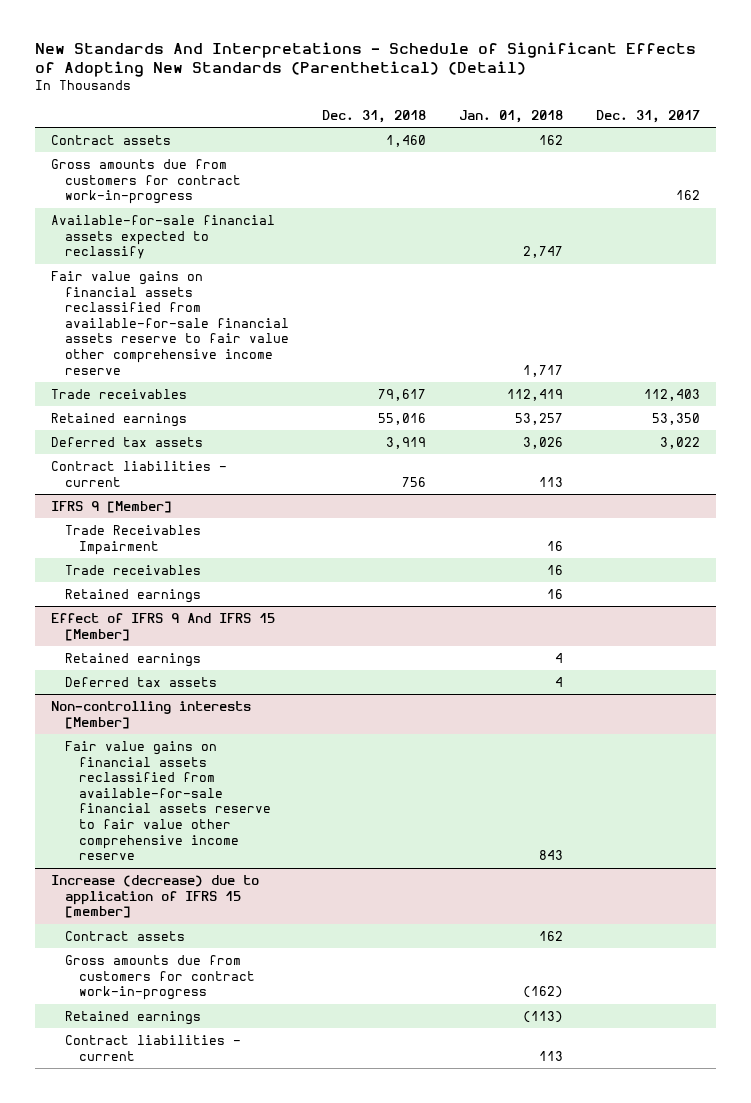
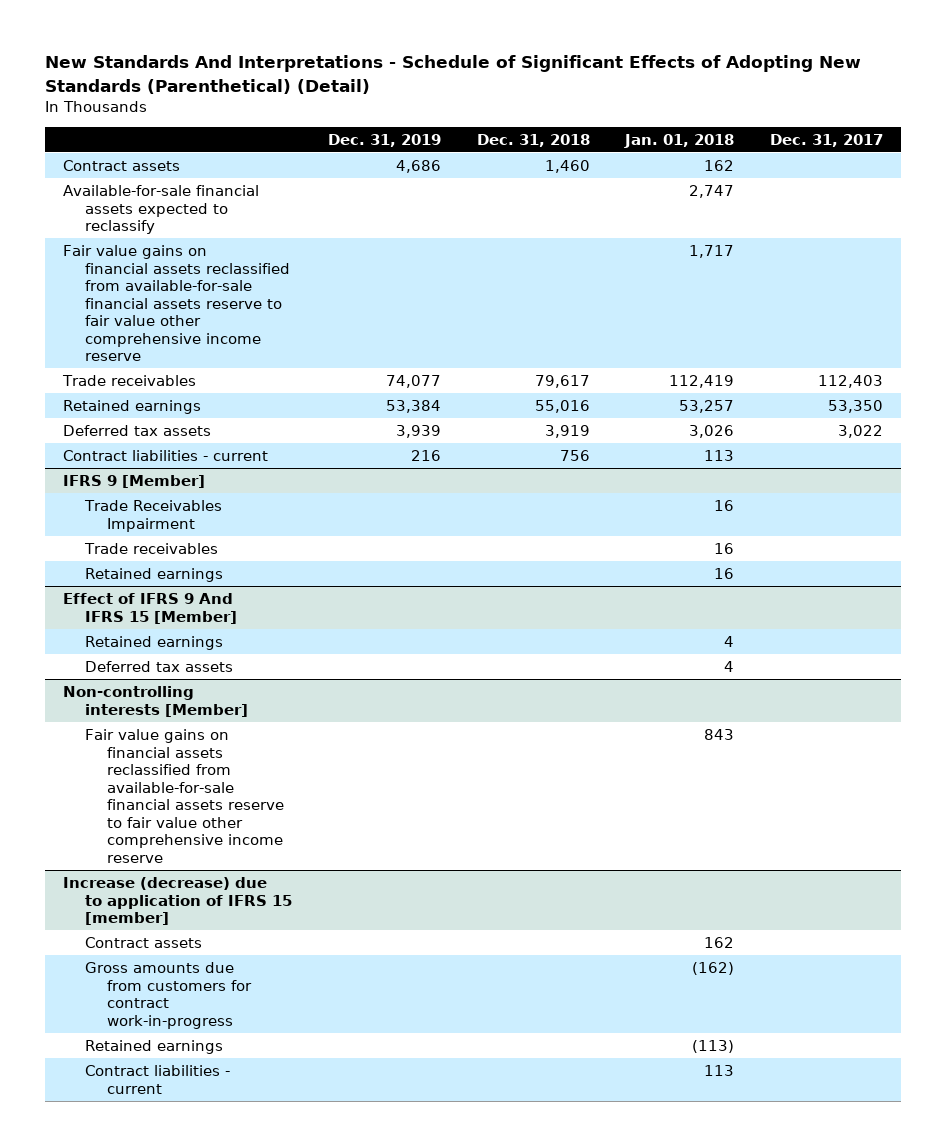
none -> [327,133,441,147] Dec. 31, 2019
[51,158,242,205] Gross amounts due from customers for contract work-in-progress -> none

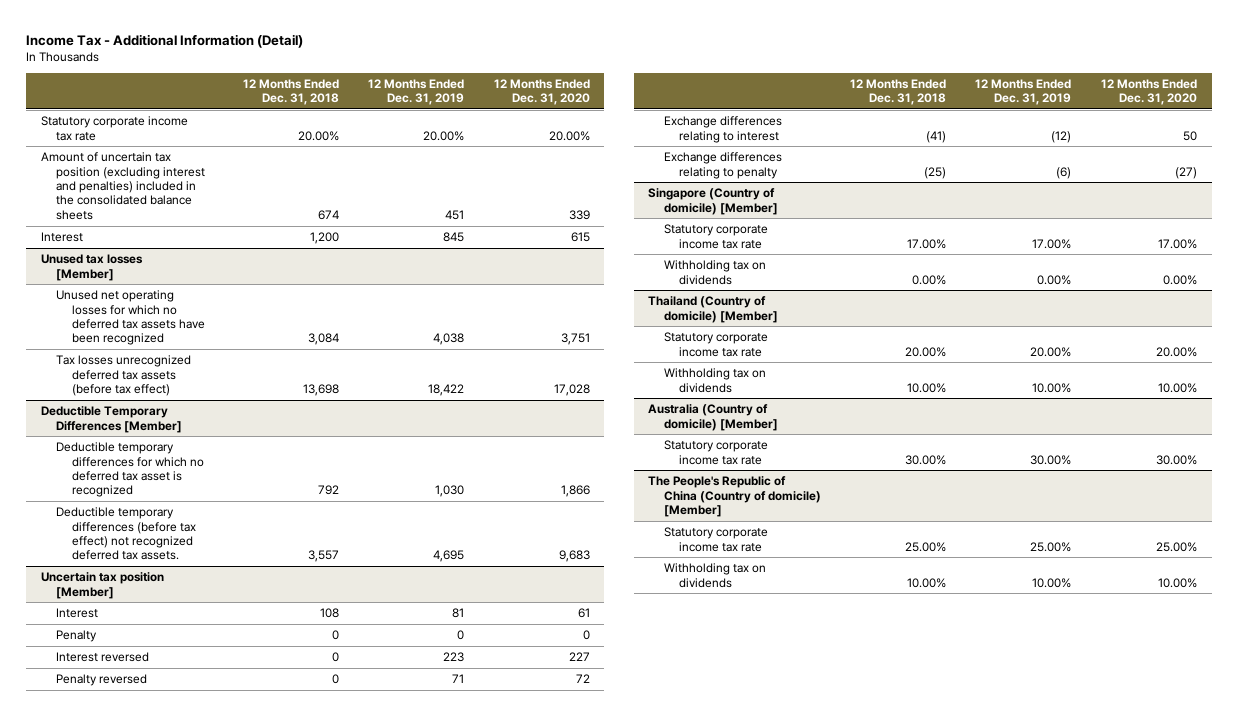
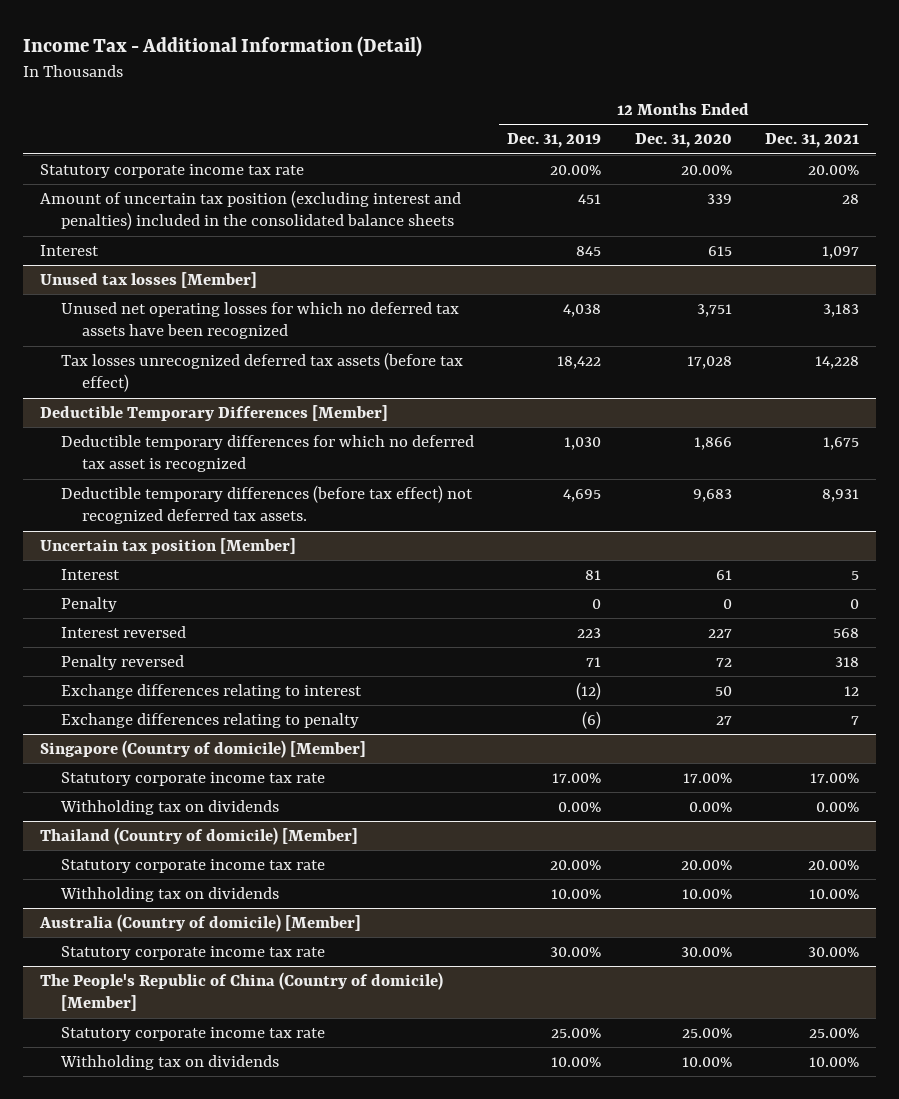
[242,78,339,106] 12 Months Ended Dec. 31, 2018 -> none
none -> [765,133,860,149] Dec. 31, 2021
[1174,166,1197,179] (27) -> [715,715,732,725] 27

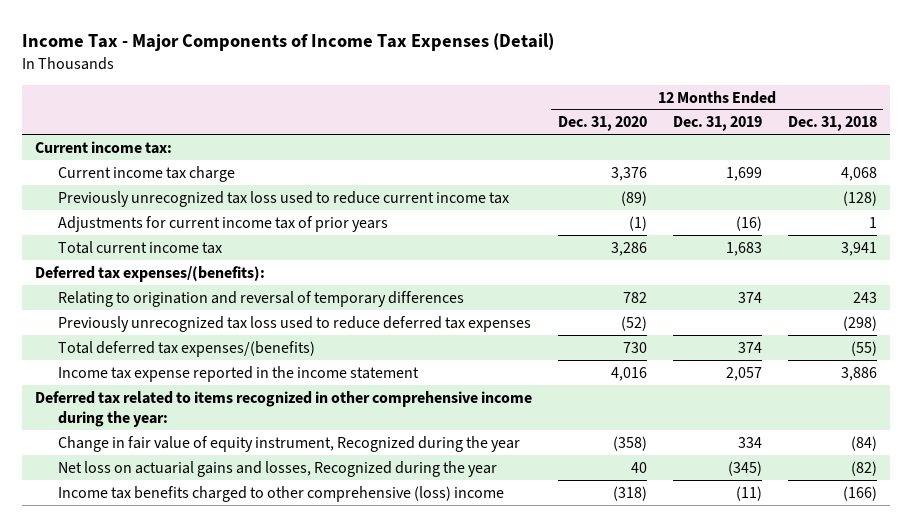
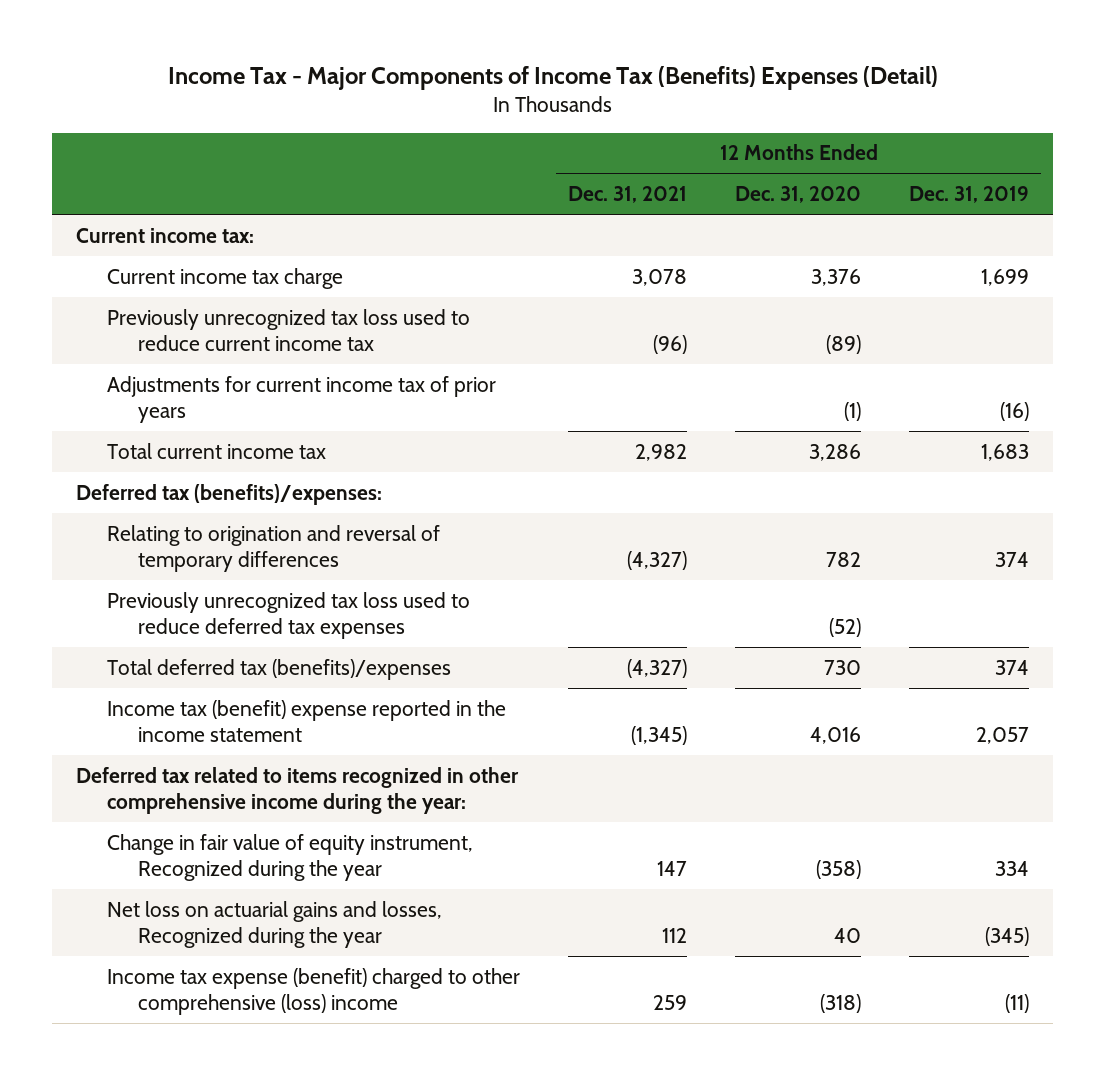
[21,32,554,51] Income Tax - Major Components of Income Tax Expenses (Detail) -> [167,66,938,91] Income Tax - Major Components of Income Tax (Benefits) Expenses (Detail)
[787,116,877,132] Dec. 31, 2018 -> none
none -> [568,186,688,204] Dec. 31, 2021
[34,265,265,282] Deferred tax expenses/(benefits): -> [75,483,382,505] Deferred tax (benefits)/expenses:
[57,340,315,357] Total deferred tax expenses/(benefits) -> [106,658,451,680] Total deferred tax (benefits)/expenses
[57,365,419,382] Income tax expense reported in the income statement -> [106,699,506,742] Income tax (benefit) expense reported in the income statement
[57,485,504,502] Income tax benefits charged to other comprehensive (loss) income -> [106,967,520,1015] Income tax expense (benefit) charged to other comprehensive (loss) income

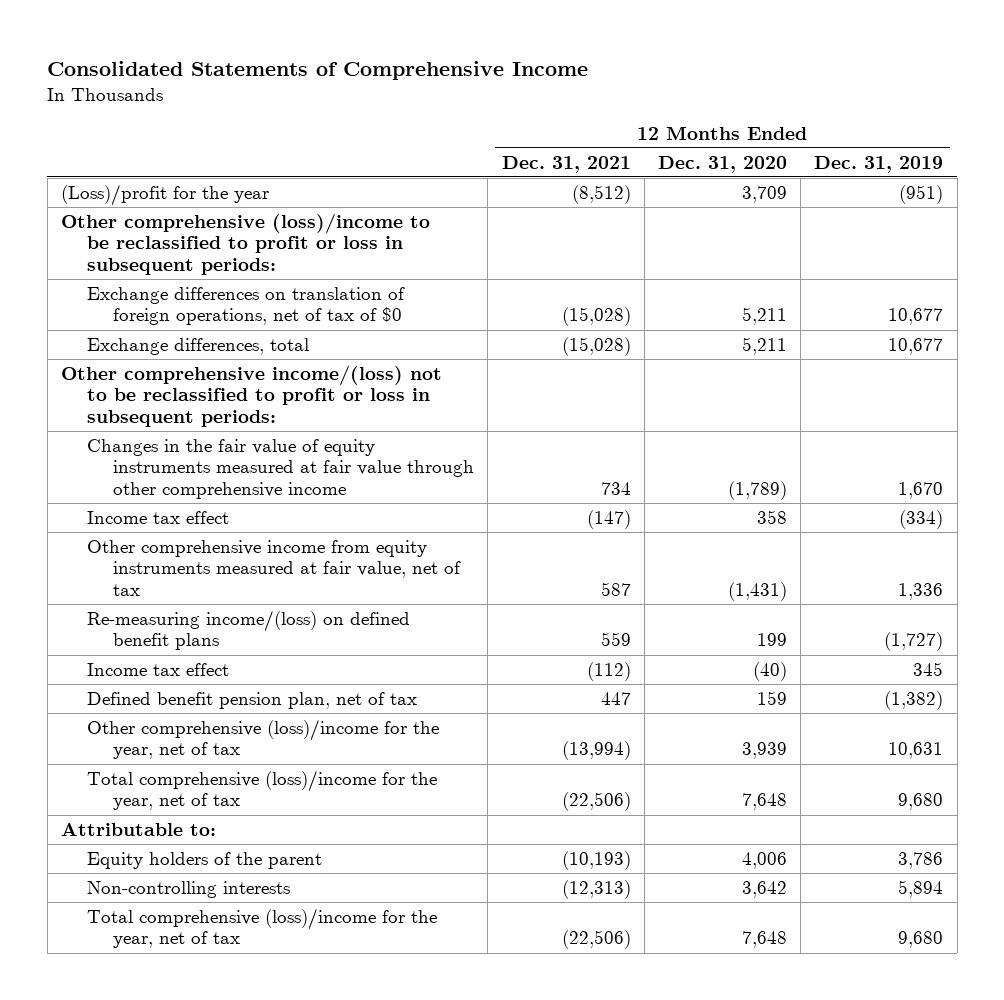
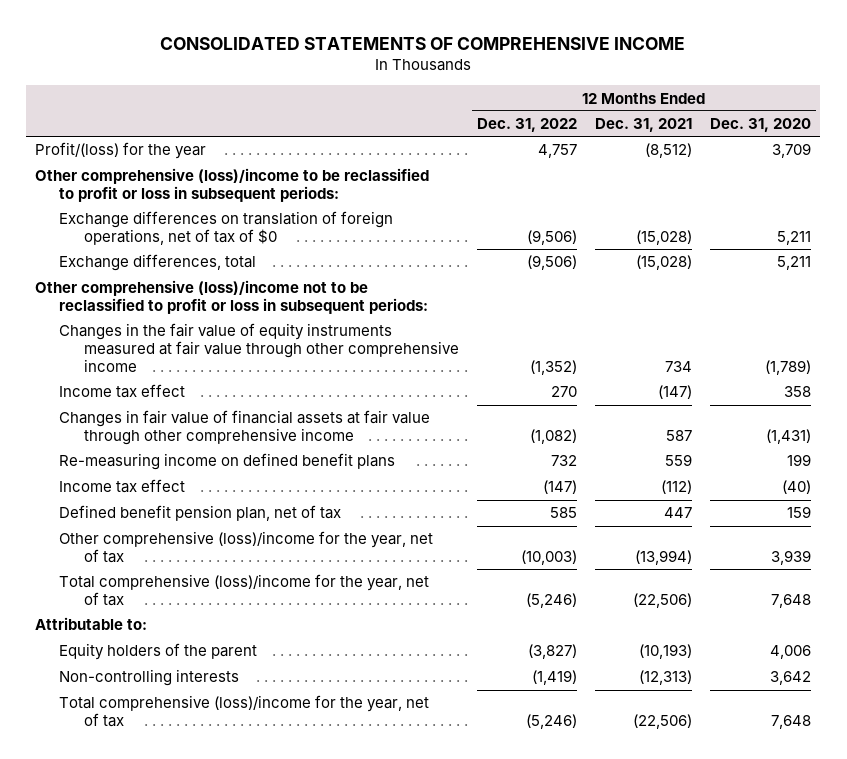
[47,60,589,80] Consolidated Statements of Comprehensive Income -> [160,36,686,50] CONSOLIDATED STATEMENTS OF COMPREHENSIVE INCOME
[814,155,944,173] Dec. 31, 2019 -> none
none -> [476,118,577,133] Dec. 31, 2022
[61,183,270,206] (Loss)/profit for the year -> [35,142,207,160] Profit/(loss) for the year
[61,364,443,428] Other comprehensive income/(loss) not to be reclassified to profit or loss in subsequent periods: -> [35,280,429,315] Other comprehensive (loss)/income not to be reclassified to profit or loss in subsequent periods:
[87,539,462,597] Other comprehensive income from equity instruments measured at fair value, net of tax -> [59,410,431,446] Changes in fair value of financial assets at fair value through other comprehensive income
[87,609,411,651] Re-measuring income/(loss) on defined benefit plans -> [59,453,396,471] Re-measuring income on defined benefit plans

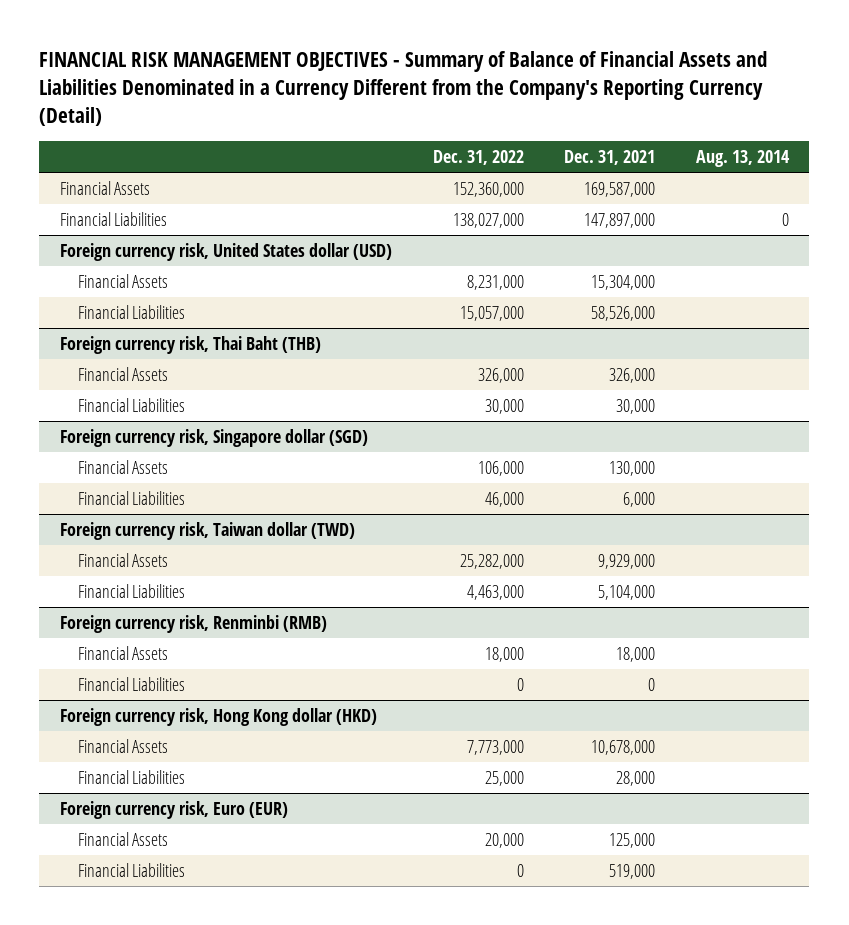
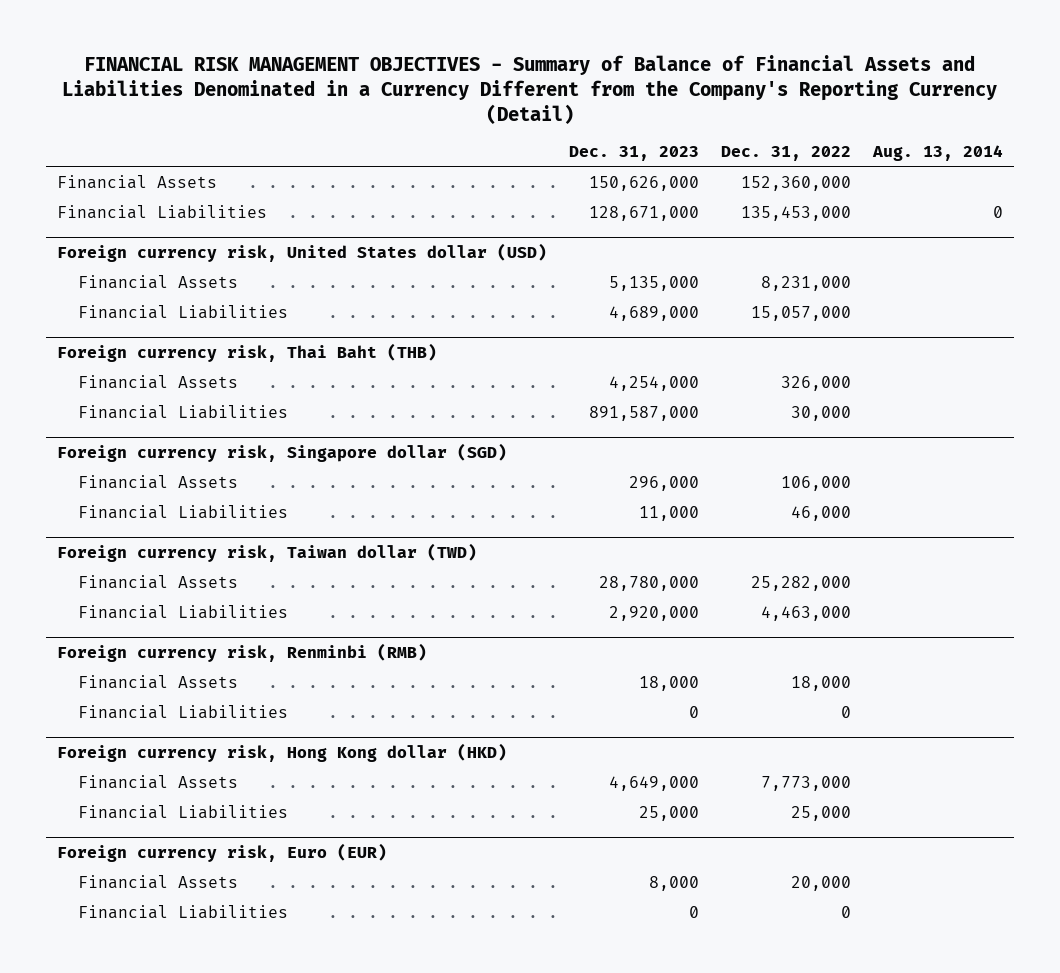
[564,149,656,165] Dec. 31, 2021 -> none
none -> [569,146,700,162] Dec. 31, 2023
[452,212,524,228] 138,027,000 -> [741,205,852,221] 135,453,000

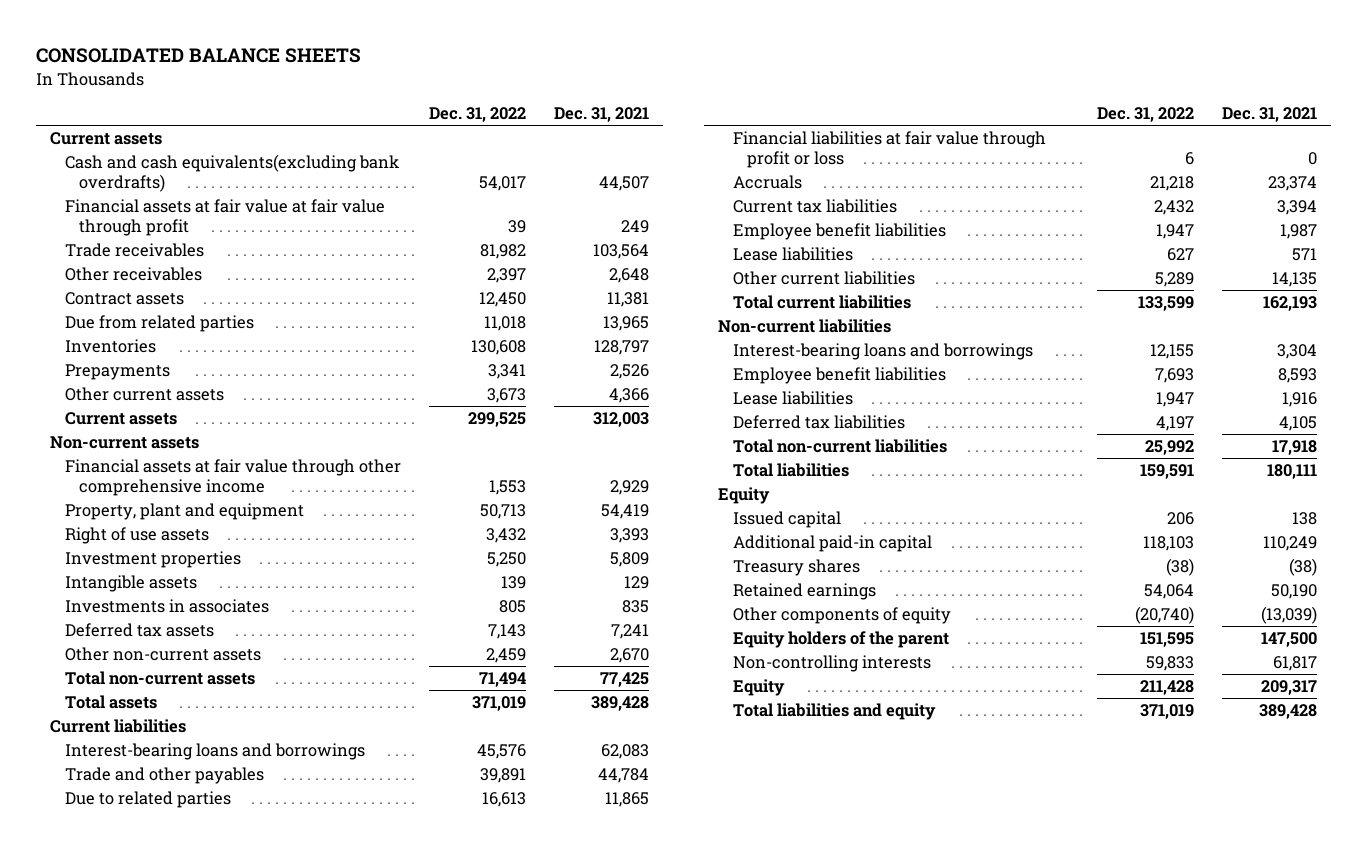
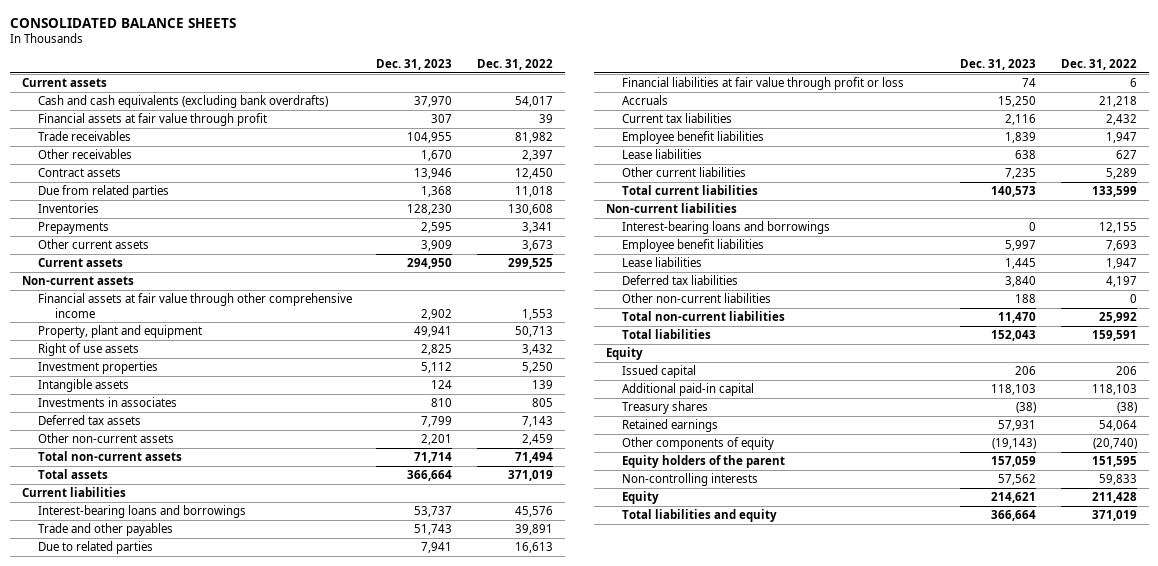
[553,107,649,123] Dec. 31, 2021 -> none
none -> [376,58,453,70] Dec. 31, 2023
[64,153,400,192] Cash and cash equivalents(excluding bank overdrafts) -> [38,95,329,109] Cash and cash equivalents (excluding bank overdrafts)
[64,198,385,236] Financial assets at fair value at fair value through profit -> [38,113,268,127] Financial assets at fair value through profit
none -> [622,293,772,304] Other non-current liabilities

